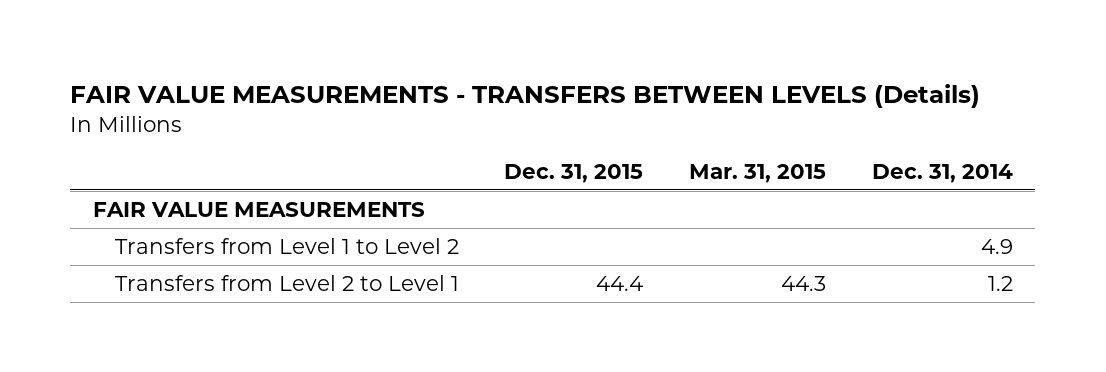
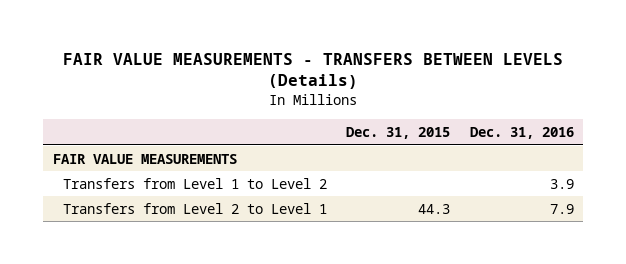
[688,163,826,183] Mar. 31, 2015 -> none
[871,163,1013,183] Dec. 31, 2014 -> none
none -> [469,127,574,140] Dec. 31, 2016
[596,275,644,291] 44.4 -> [418,203,451,214] 44.3

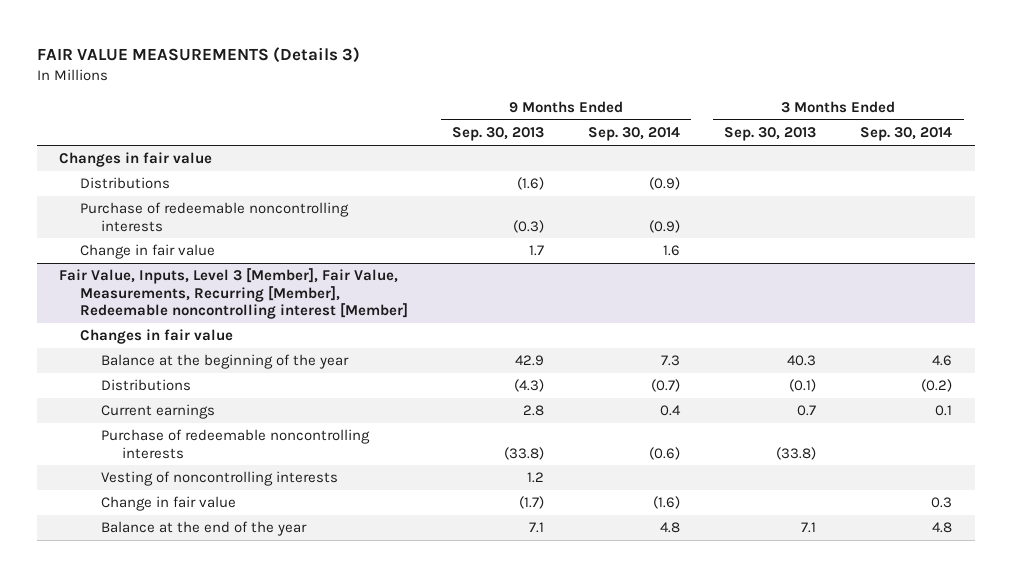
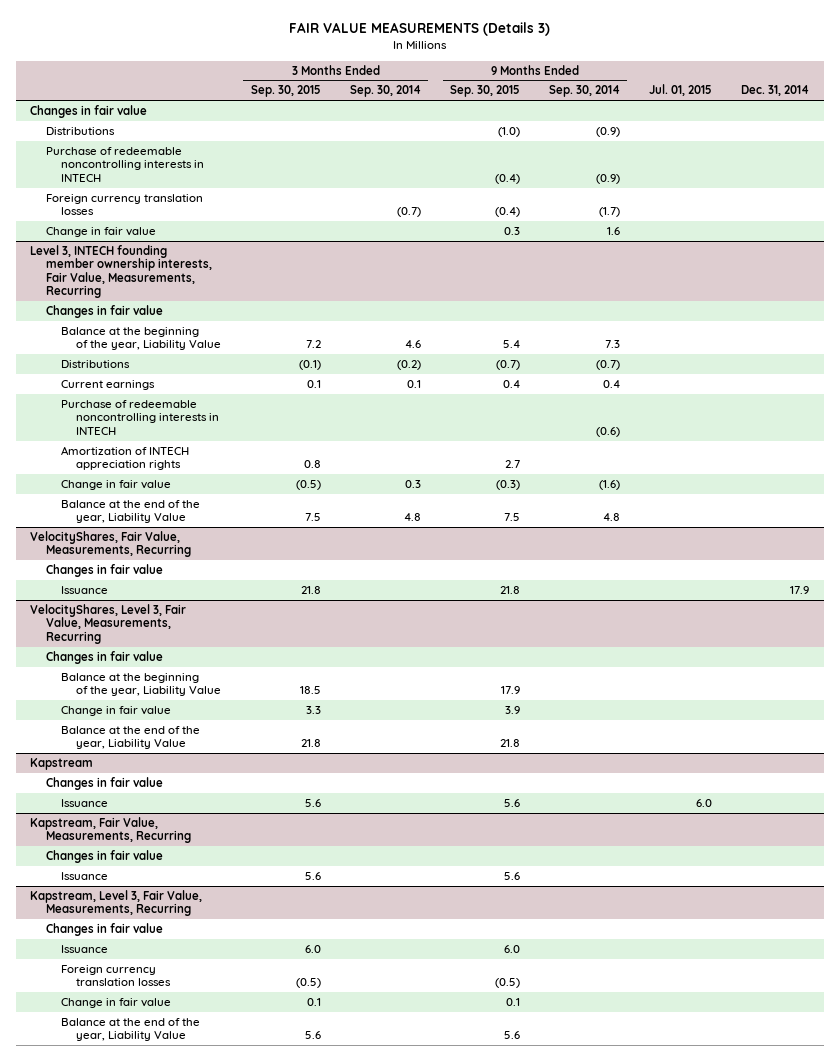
[452,127,545,142] Sep. 30, 2013 -> none
[724,127,817,142] Sep. 30, 2013 -> none
none -> [250,85,321,98] Sep. 30, 2015
none -> [449,85,520,98] Sep. 30, 2015
none -> [649,84,713,97] Jul. 01, 2015
none -> [741,85,810,97] Dec. 31, 2014
[79,202,349,232] Purchase of redeemable noncontrolling interests -> [45,147,204,182] Purchase of redeemable noncontrolling interests in INTECH
none -> [45,194,203,216] Foreign currency translation losses
[59,268,408,319] Fair Value, Inputs, Level 3 [Member], Fair Value, Measurements, Recurring [Member], Redeemable noncontrolling interest [Member] -> [30,245,212,299] Level 3, INTECH founding member ownership interests, Fair Value, Measurements, Recurring
[100,354,349,370] Balance at the beginning of the year -> [60,327,222,351] Balance at the beginning of the year, Liability Value
[100,471,338,487] Vesting of noncontrolling interests -> none
[100,429,370,459] Purchase of redeemable noncontrolling interests -> [60,400,220,435] Purchase of redeemable noncontrolling interests in INTECH
none -> [60,446,189,471] Amortization of INTECH appreciation rights
[100,521,307,537] Balance at the end of the year -> [60,500,200,524] Balance at the end of the year, Liability Value
none -> [30,531,191,558] VelocityShares, Fair Value, Measurements, Recurring
none -> [45,564,163,578] Changes in fair value
none -> [60,586,108,595] Issuance
none -> [30,604,187,644] VelocityShares, Level 3, Fair Value, Measurements, Recurring
none -> [45,651,163,665] Changes in fair value
none -> [60,673,222,697] Balance at the beginning of the year, Liability Value
none -> [60,706,171,717] Change in fair value
none -> [60,726,200,750] Balance at the end of the year, Liability Value
none -> [30,758,94,771] Kapstream
none -> [45,777,163,791] Changes in fair value
none -> [60,799,108,808] Issuance
none -> [30,817,191,844] Kapstream, Fair Value, Measurements, Recurring
none -> [45,850,163,864] Changes in fair value
none -> [60,872,108,881] Issuance
none -> [30,890,203,917] Kapstream, Level 3, Fair Value, Measurements, Recurring
none -> [45,923,163,937] Changes in fair value
none -> [60,945,108,954] Issuance
none -> [60,965,172,987] Foreign currency translation losses
none -> [60,998,171,1009] Change in fair value
none -> [60,1018,200,1042] Balance at the end of the year, Liability Value

